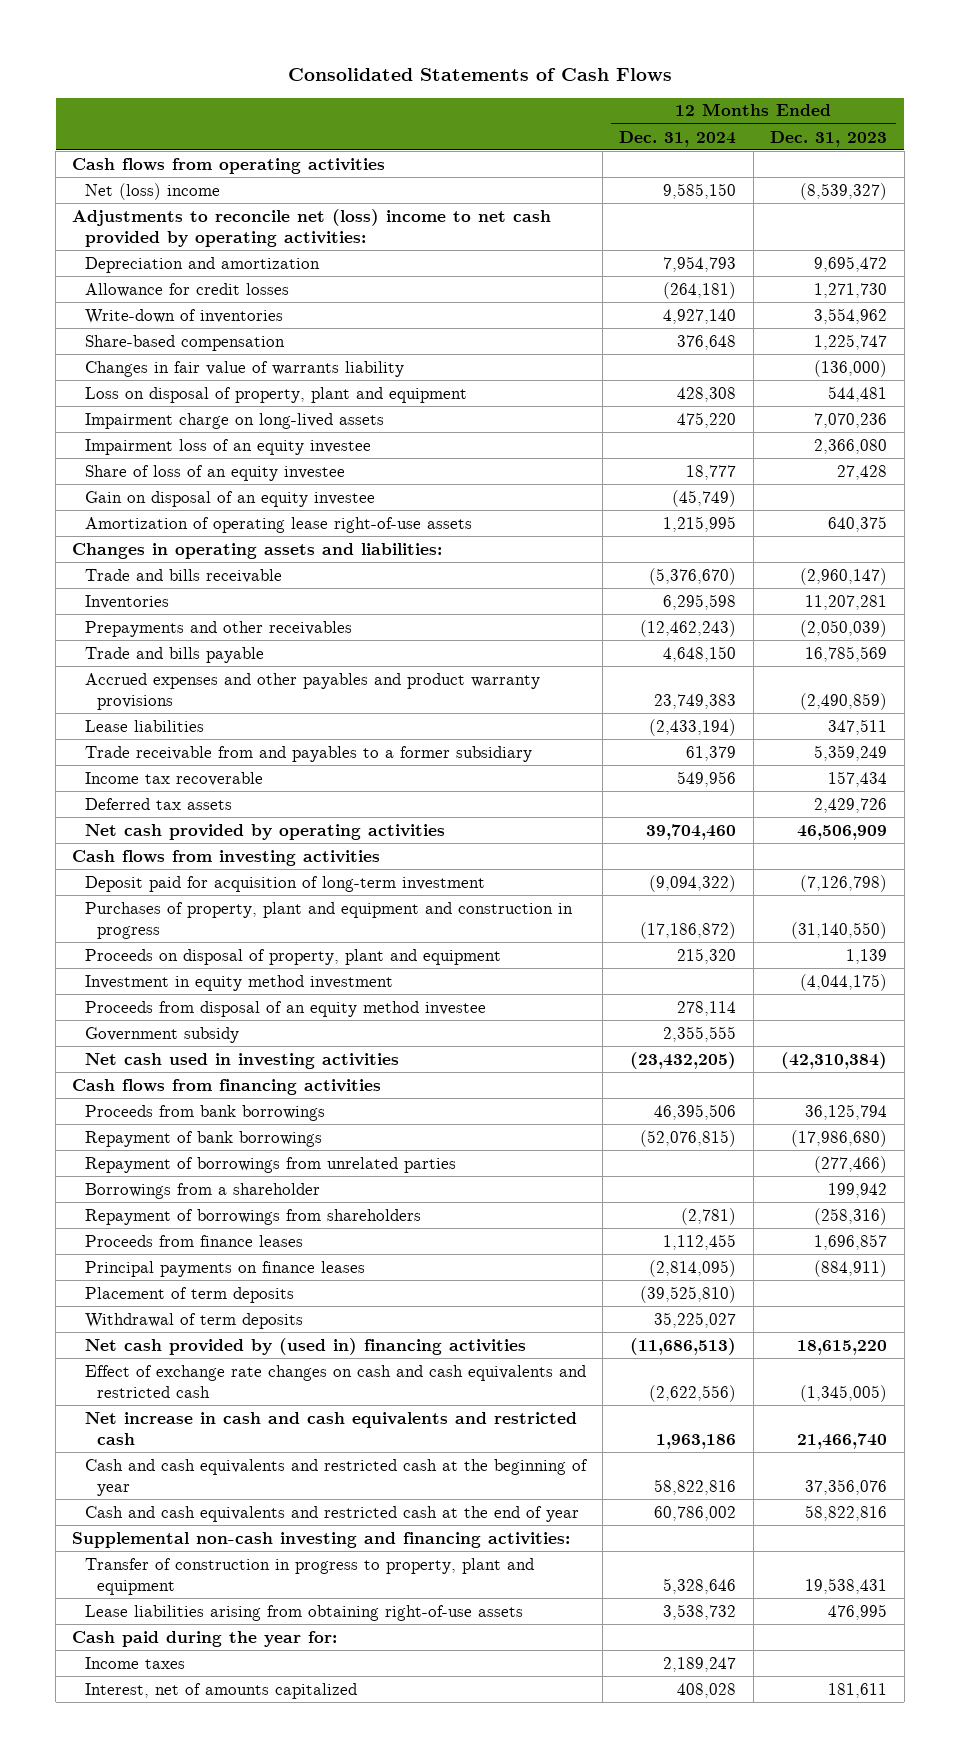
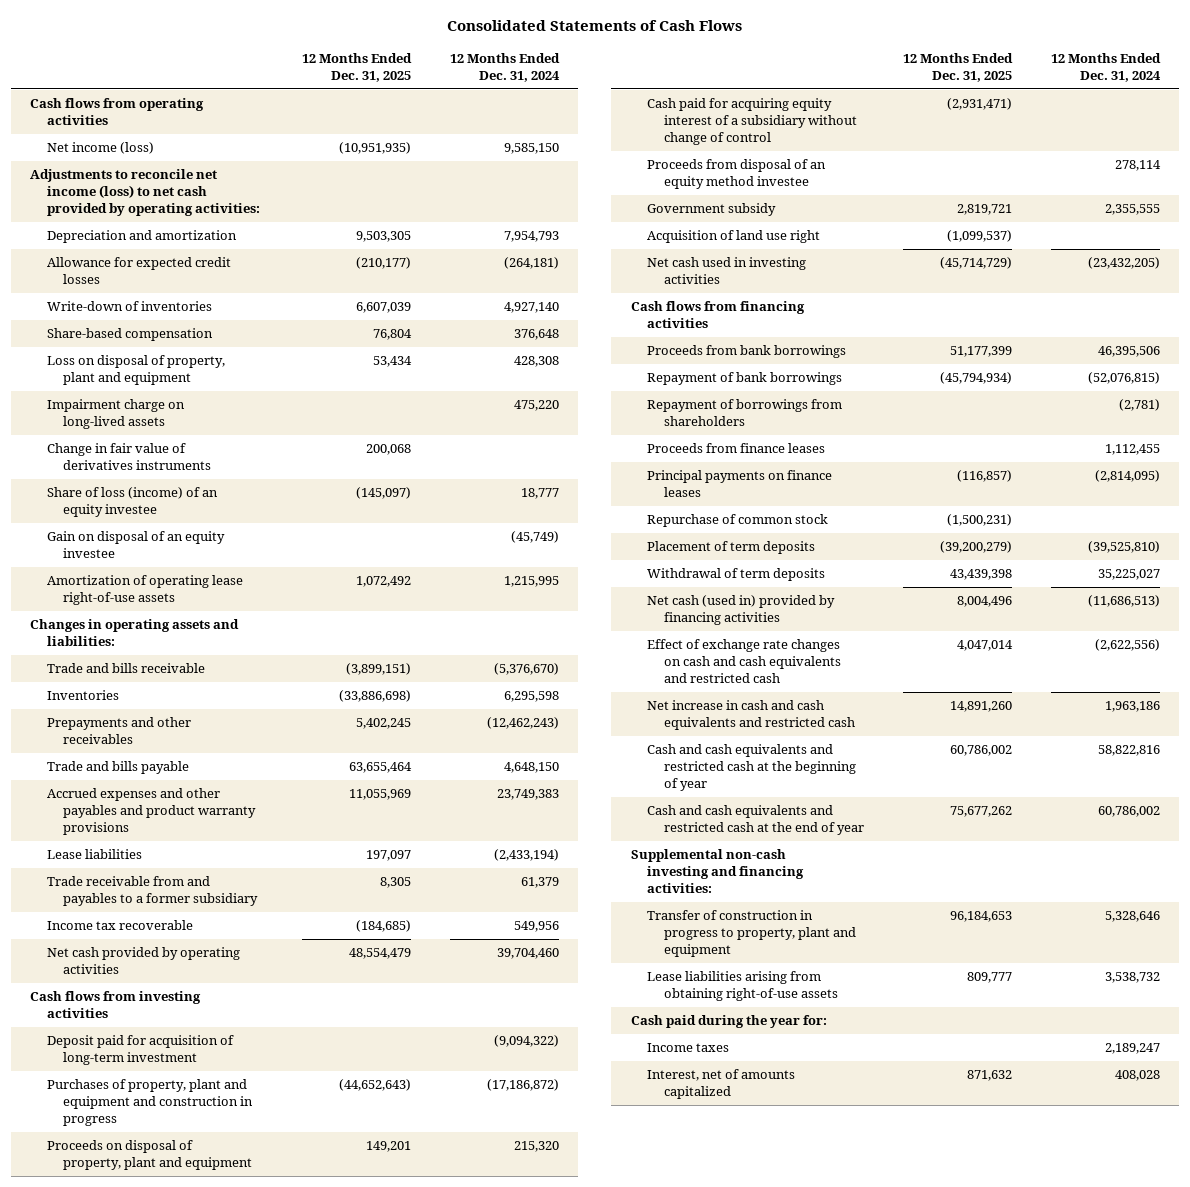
[770,130,888,147] Dec. 31, 2023 -> none
none -> [302,52,413,82] 12 Months Ended Dec. 31, 2025
[84,182,220,200] Net (loss) income -> [46,142,154,155] Net income (loss)
[72,208,552,247] Adjustments to reconcile net (loss) income to net cash provided by operating activities: -> [30,169,260,216] Adjustments to reconcile net income (loss) to net cash provided by operating activities:
[84,282,289,297] Allowance for credit losses -> [46,257,231,285] Allowance for expected credit losses
[84,360,404,377] Changes in fair value of warrants liability -> none
[84,438,371,455] Impairment loss of an equity investee -> none
none -> [46,443,212,471] Change in fair value of derivatives instruments
[84,464,345,481] Share of loss of an equity investee -> [46,487,218,518] Share of loss (income) of an equity investee
[84,797,232,810] Deferred tax assets -> none
[84,974,393,991] Investment in equity method investment -> none
none -> [647,98,857,145] Cash paid for acquiring equity interest of a subsidiary without change of control
none -> [647,230,821,244] Acquisition of land use right
[84,1156,456,1173] Repayment of borrowings from unrelated parties -> none
[84,1182,320,1199] Borrowings from a shareholder -> none
none -> [647,514,829,528] Repurchase of common stock
[84,1337,526,1355] Net cash provided by (used in) financing activities -> [647,595,836,626] Net cash (used in) provided by financing activities

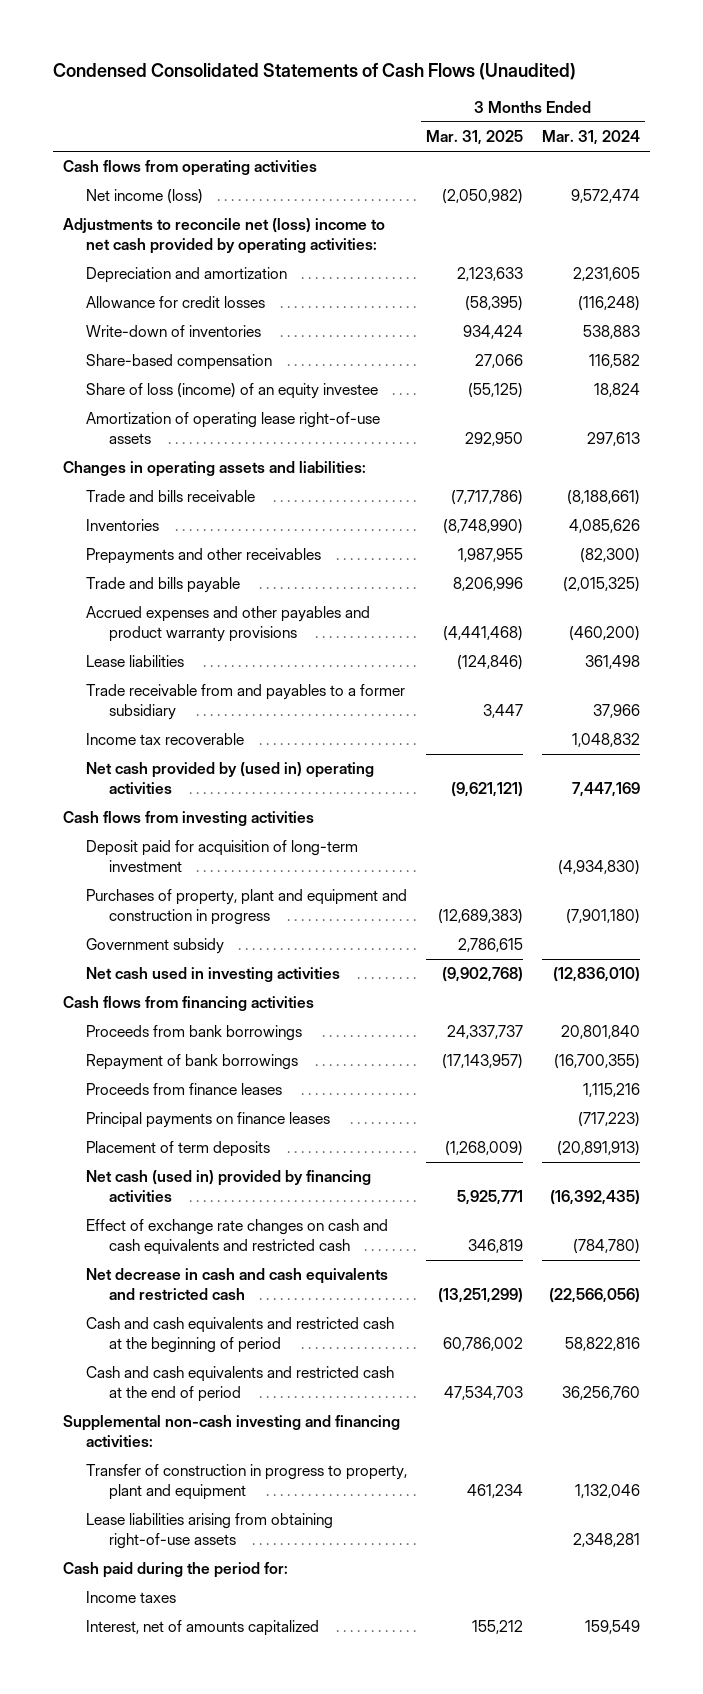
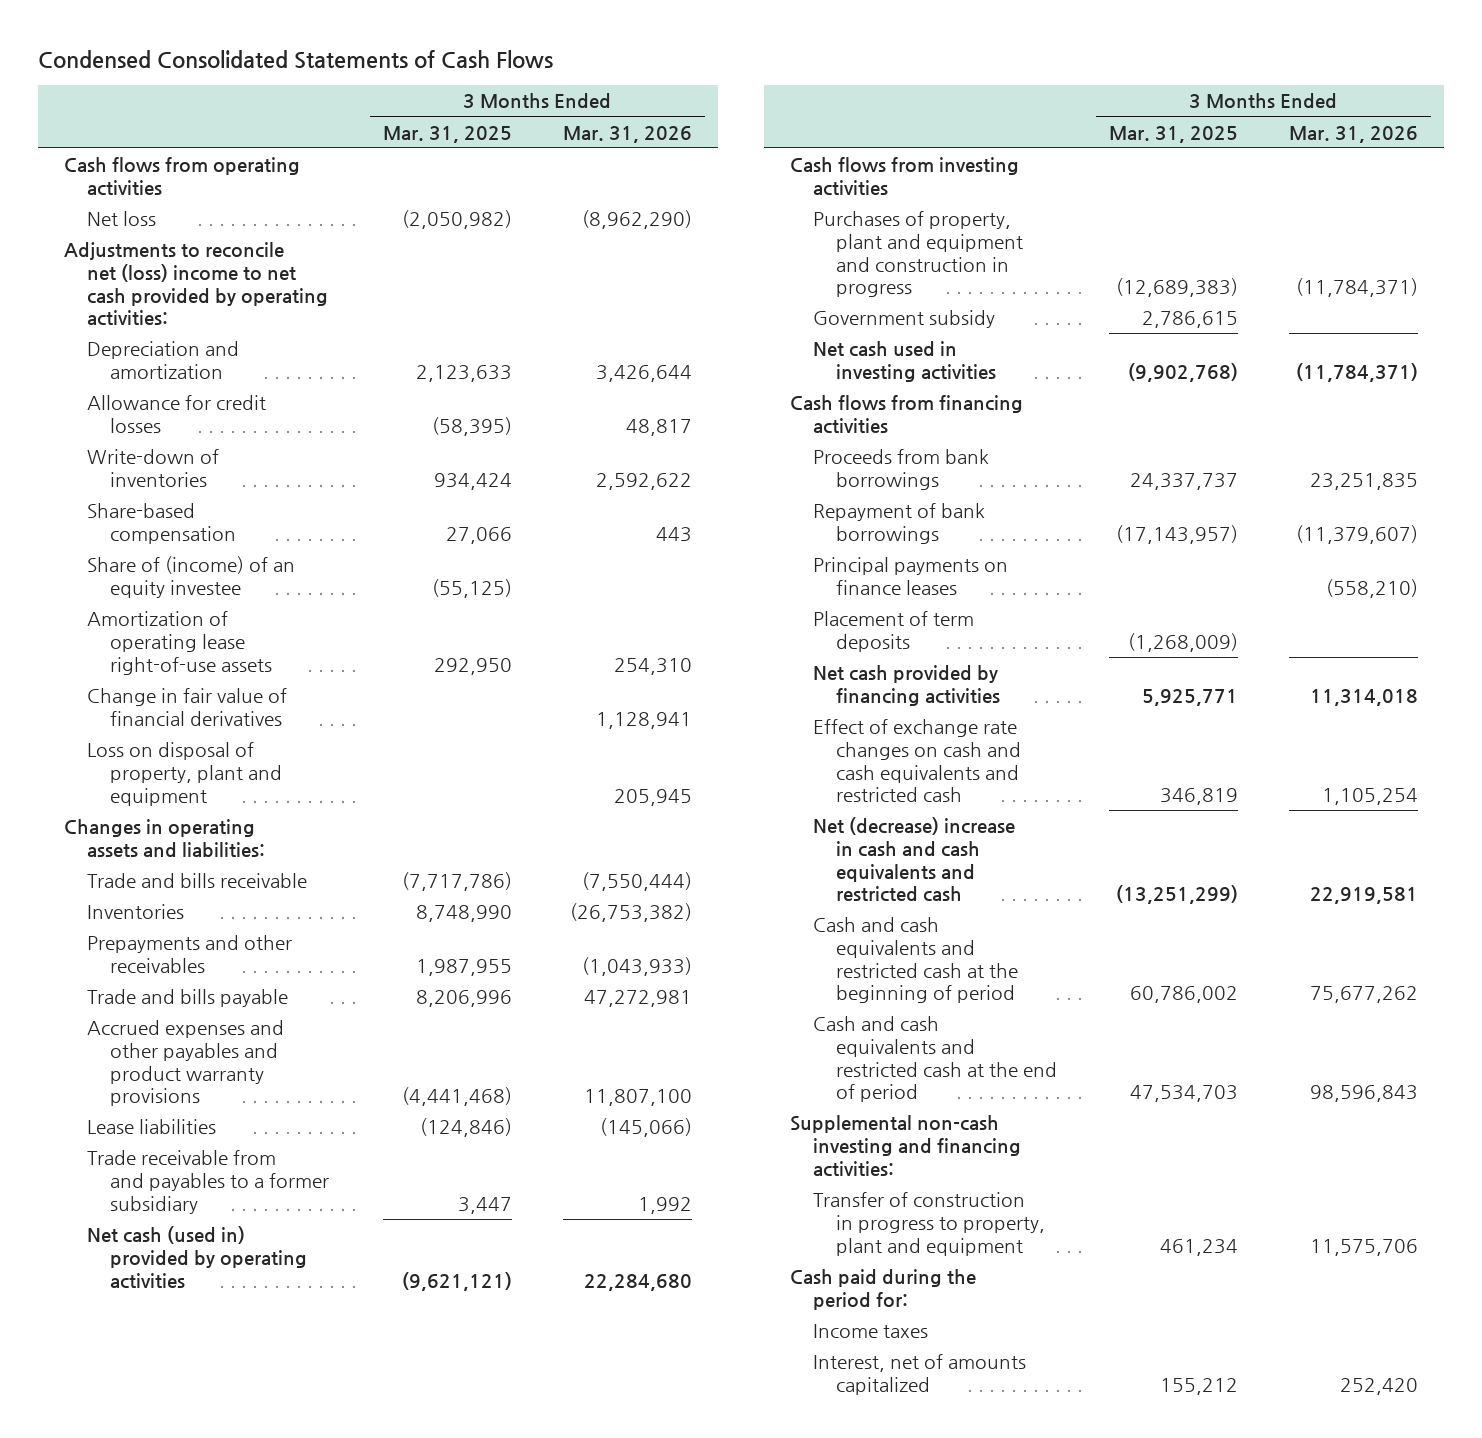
[52,63,576,81] Condensed Consolidated Statements of Cash Flows (Unaudited) -> [38,49,554,69] Condensed Consolidated Statements of Cash Flows
[542,130,641,146] Mar. 31, 2024 -> none
none -> [563,125,693,143] Mar. 31, 2026
[85,189,203,205] Net income (loss) -> [87,211,157,227] Net loss
[85,383,378,400] Share of loss (income) of an equity investee -> [87,556,296,598] Share of (income) of an equity investee
none -> [87,688,288,726] Change in fair value of financial derivatives
none -> [87,742,283,806] Loss on disposal of property, plant and equipment
[442,519,523,535] (8,748,990) -> [415,905,512,923] 8,748,990
[85,733,244,746] Income tax recoverable -> none
[85,762,374,794] Net cash provided by (used in) operating activities -> [87,1226,308,1289] Net cash (used in) provided by operating activities
[85,840,358,872] Deposit paid for acquisition of long-term investment -> none
[85,1083,282,1096] Proceeds from finance leases -> none
[85,1170,371,1202] Net cash (used in) provided by financing activities -> [813,665,1001,706] Net cash provided by financing activities
[85,1268,388,1300] Net decrease in cash and cash equivalents and restricted cash -> [813,817,1016,903] Net (decrease) increase in cash and cash equivalents and restricted cash
[85,1513,333,1549] Lease liabilities arising from obtaining right-of-use assets -> none

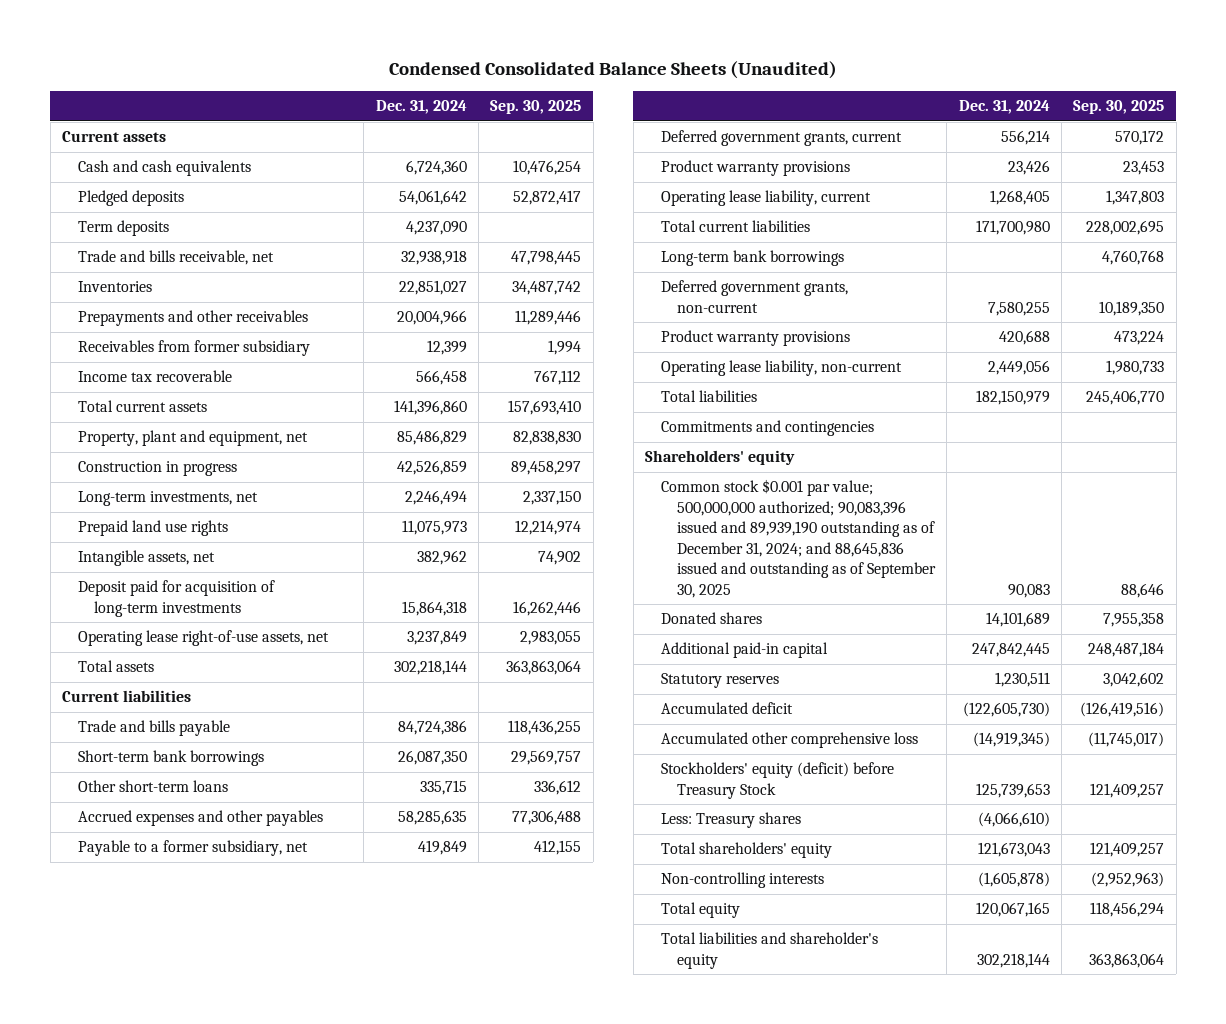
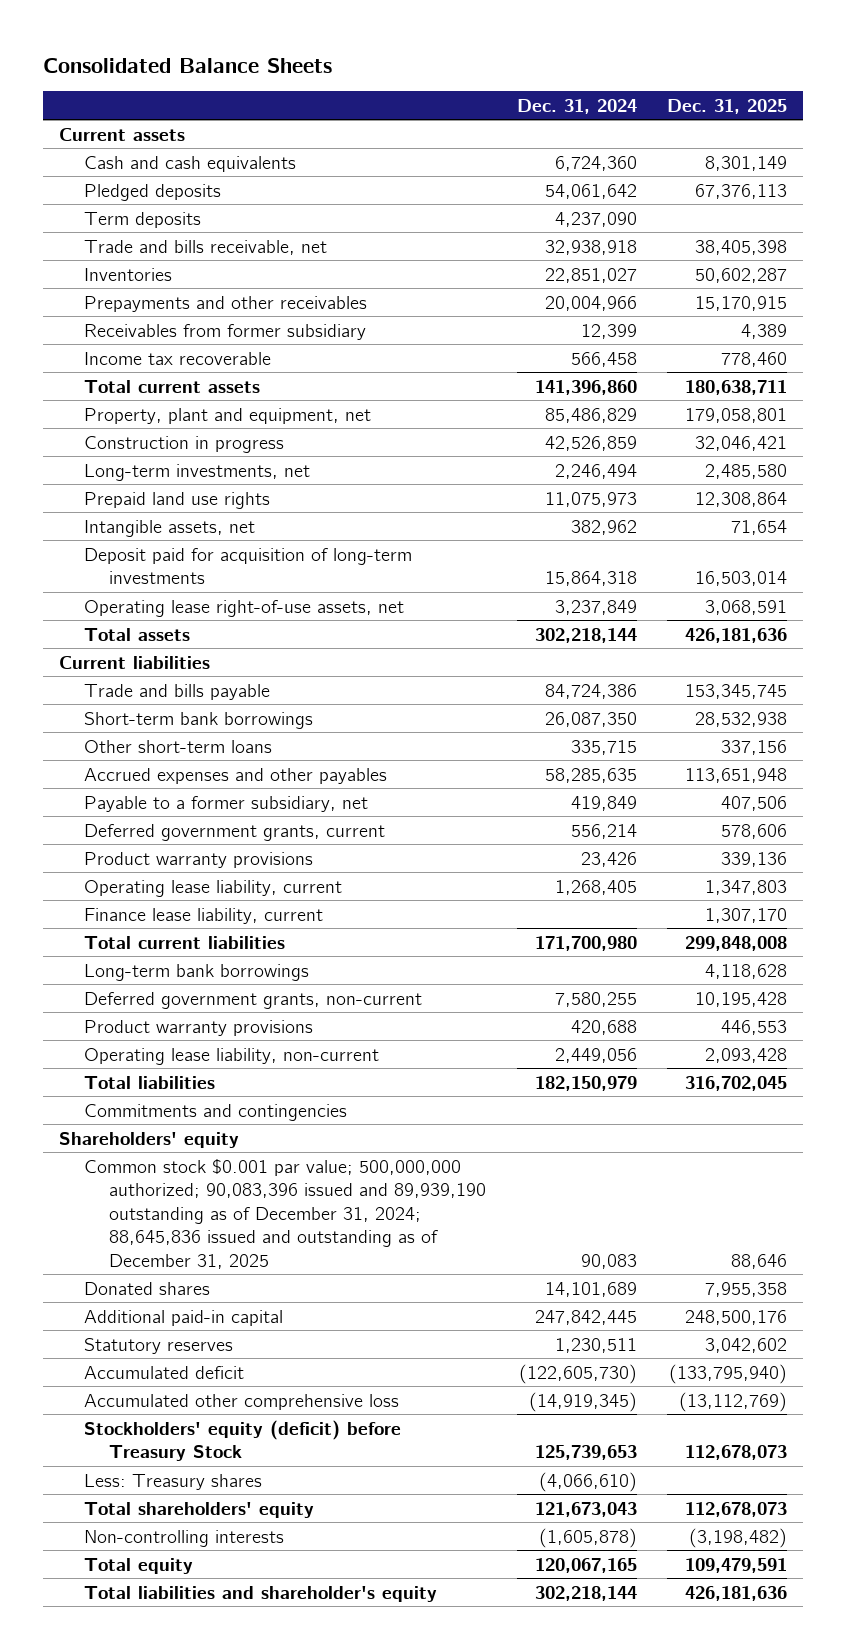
[389,60,838,79] Condensed Consolidated Balance Sheets (Unaudited) -> [43,57,333,73] Consolidated Balance Sheets
[490,100,582,115] Sep. 30, 2025 -> none
none -> [667,98,788,114] Dec. 31, 2025
none -> [83,907,323,924] Finance lease liability, current
[660,479,936,598] Common stock $0.001 par value; 500,000,000 authorized; 90,083,396 issued and 89,939,190 outstanding as of December 31, 2024; and 88,645,836 issued and outstanding as of September 30, 2025 -> [83,1158,486,1269] Common stock $0.001 par value; 500,000,000 authorized; 90,083,396 issued and 89,939,190 outstanding as of December 31, 2024; 88,645,836 issued and outstanding as of December 31, 2025

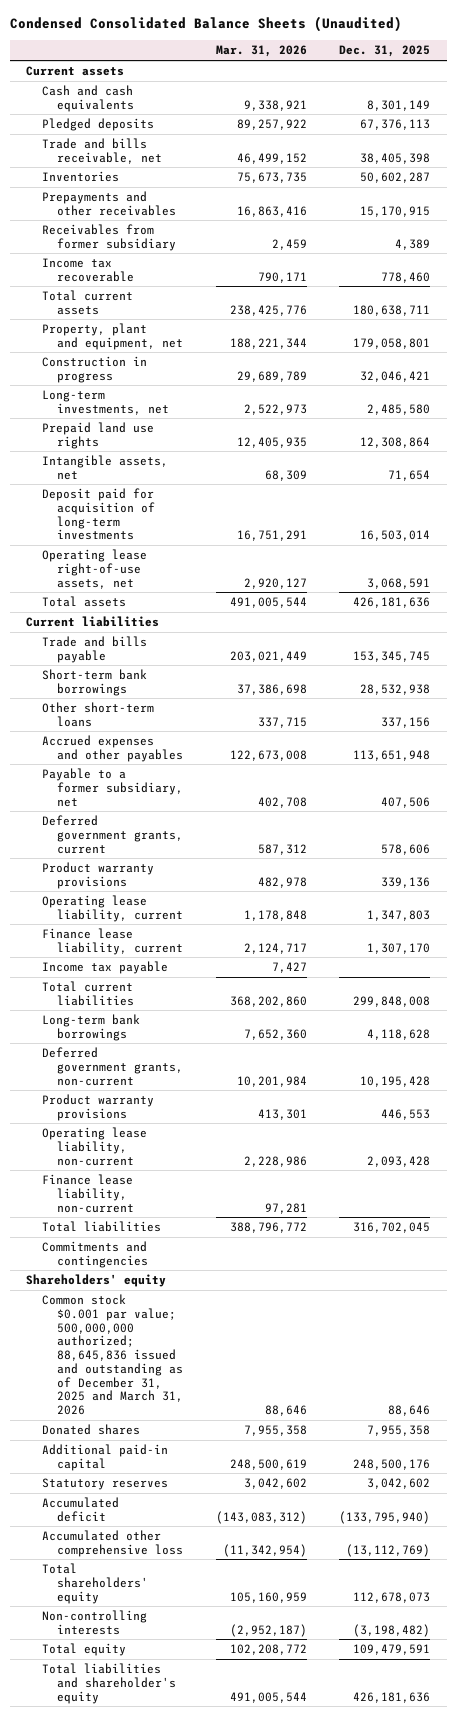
[43,57,333,73] Consolidated Balance Sheets -> [9,16,402,33] Condensed Consolidated Balance Sheets (Unaudited)
[516,98,637,114] Dec. 31, 2024 -> none
none -> [215,45,307,58] Mar. 31, 2026
[83,211,201,228] Term deposits -> none
none -> [41,961,168,975] Income tax payable
none -> [41,1174,135,1213] Finance lease liability, non-current
[83,1158,486,1269] Common stock $0.001 par value; 500,000,000 authorized; 90,083,396 issued and 89,939,190 outstanding as of December 31, 2024; 88,645,836 issued and outstanding as of December 31, 2025 -> [41,1294,184,1416] Common stock $0.001 par value; 500,000,000 authorized; 88,645,836 issued and outstanding as of December 31, 2025 and March 31, 2026
[83,1419,401,1462] Stockholders' equity (deficit) before Treasury Stock -> none
[83,1473,262,1490] Less: Treasury shares -> none

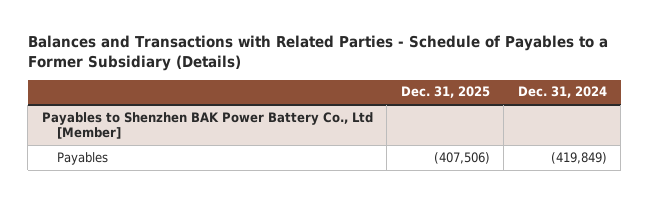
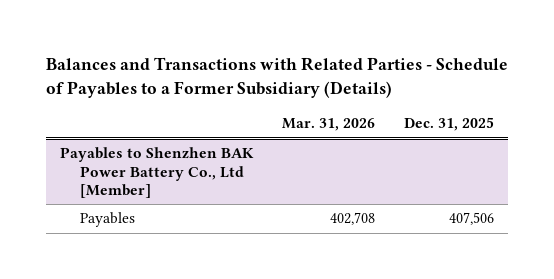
[517,86,607,99] Dec. 31, 2024 -> none
none -> [282,118,376,132] Mar. 31, 2026
[433,151,490,164] (407,506) -> [448,212,494,226] 407,506

